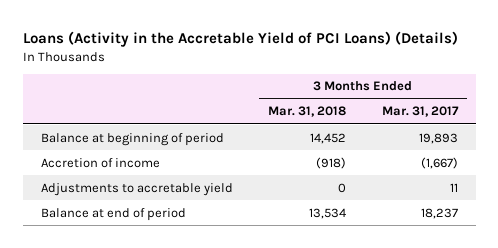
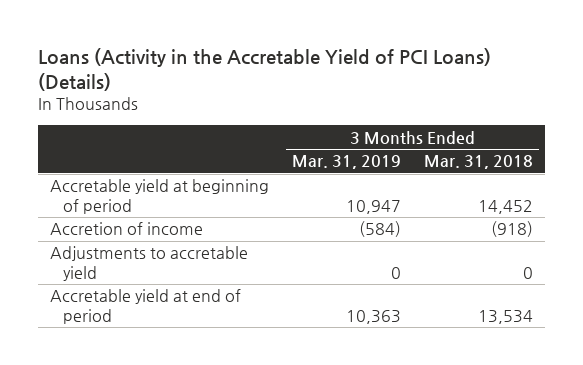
[381,106,459,118] Mar. 31, 2017 -> none
none -> [292,155,402,170] Mar. 31, 2019
[40,132,224,146] Balance at beginning of period -> [49,179,269,214] Accretable yield at beginning of period
[40,207,186,221] Balance at end of period -> [49,289,241,324] Accretable yield at end of period

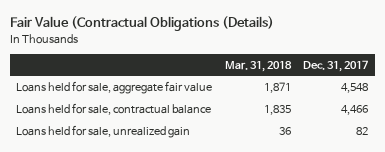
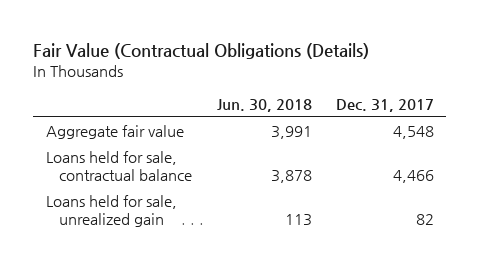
[224,60,292,72] Mar. 31, 2018 -> none
none -> [216,98,312,112] Jun. 30, 2018
[16,80,213,94] Loans held for sale, aggregate fair value -> [45,125,184,140] Aggregate fair value

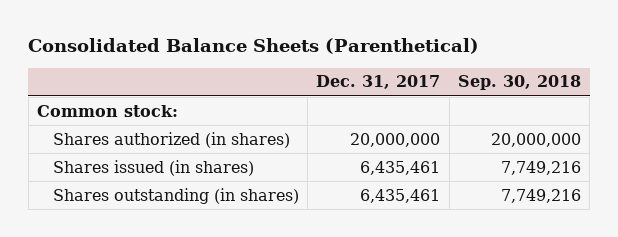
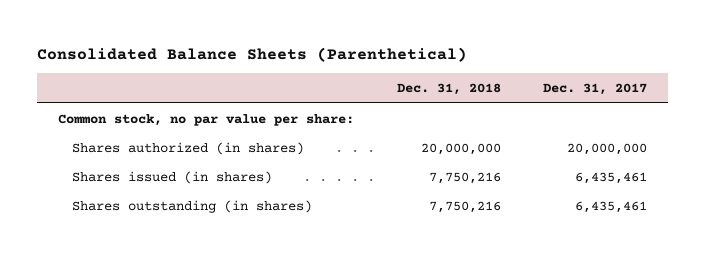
[458,75,582,91] Sep. 30, 2018 -> none
none -> [396,83,501,96] Dec. 31, 2018
[36,104,178,117] Common stock: -> [58,113,355,126] Common stock, no par value per share:

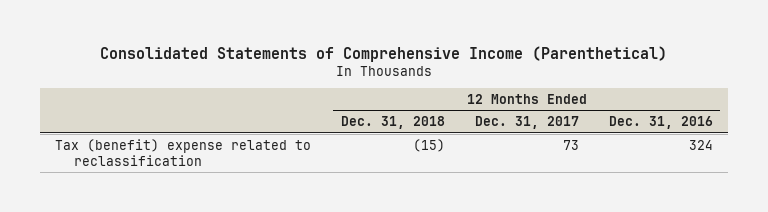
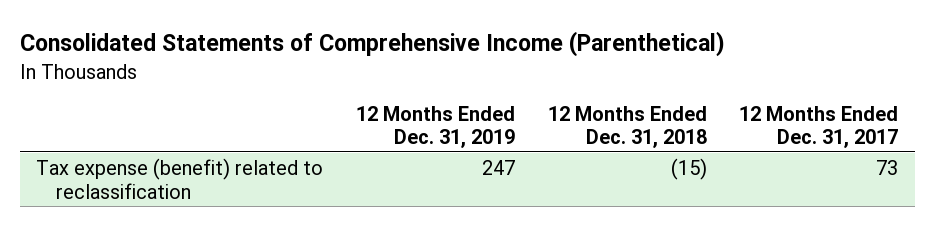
[608,116,713,130] Dec. 31, 2016 -> none
none -> [355,105,515,149] 12 Months Ended Dec. 31, 2019
[54,138,311,166] Tax (benefit) expense related to reclassification -> [36,157,324,199] Tax expense (benefit) related to reclassification

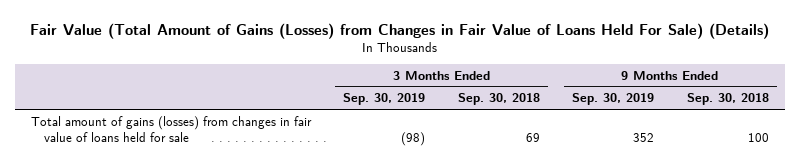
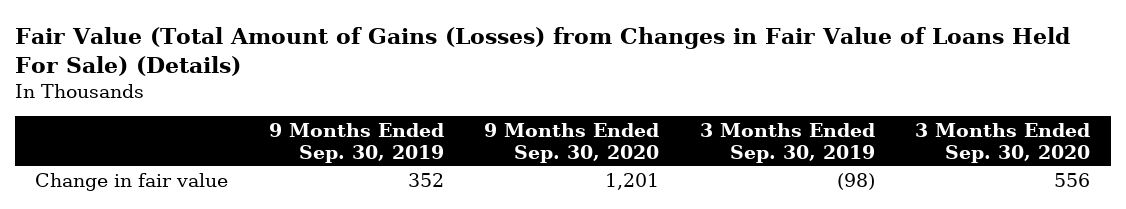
[457,93,540,106] Sep. 30, 2018 -> none
[686,93,769,106] Sep. 30, 2018 -> none
none -> [484,122,660,163] 9 Months Ended Sep. 30, 2020
none -> [915,122,1091,163] 3 Months Ended Sep. 30, 2020
[30,115,312,142] Total amount of gains (losses) from changes in fair value of loans held for sale -> [35,173,229,192] Change in fair value

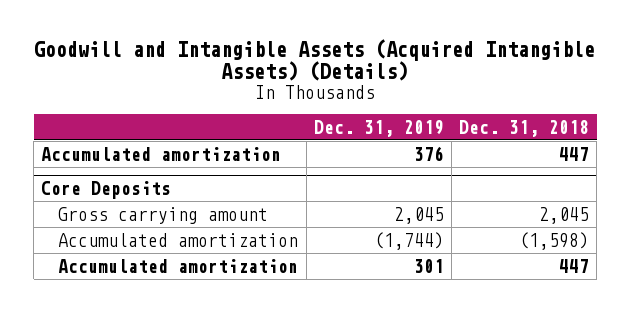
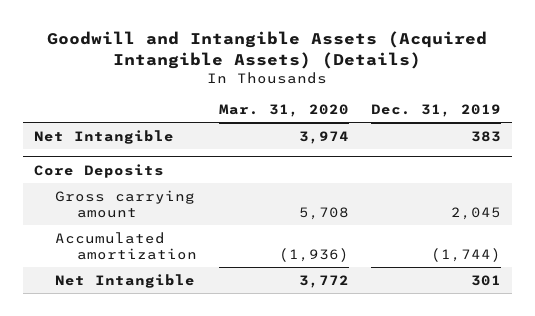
[458,119,589,137] Dec. 31, 2018 -> none
none -> [218,104,349,118] Mar. 31, 2020
[41,146,282,161] Accumulated amortization -> none
none -> [33,129,174,144] Net Intangible
[58,258,299,273] Accumulated amortization -> [55,273,196,288] Net Intangible

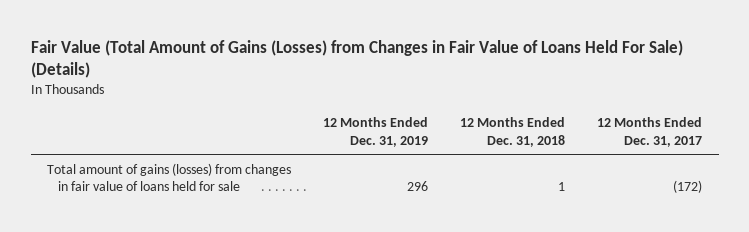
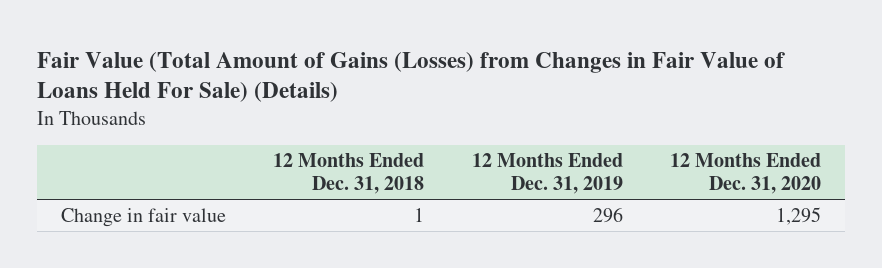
[597,117,703,148] 12 Months Ended Dec. 31, 2017 -> none
none -> [670,153,822,194] 12 Months Ended Dec. 31, 2020
[46,162,291,192] Total amount of gains (losses) from changes in fair value of loans held for sale -> [60,208,226,228] Change in fair value

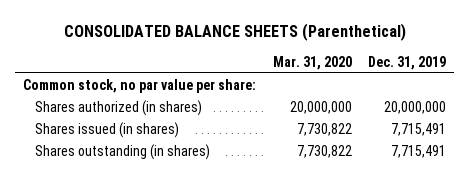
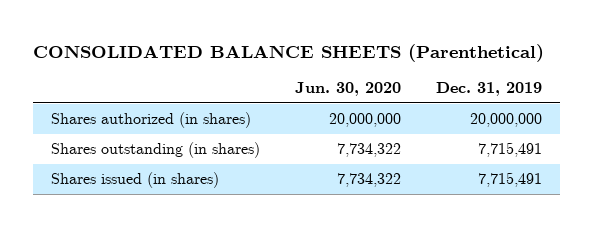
[272,56,352,71] Mar. 31, 2020 -> none
none -> [295,82,402,97] Jun. 30, 2020
[23,78,257,93] Common stock, no par value per share: -> none
[34,121,179,138] Shares issued (in shares) -> [50,172,219,189] Shares issued (in shares)

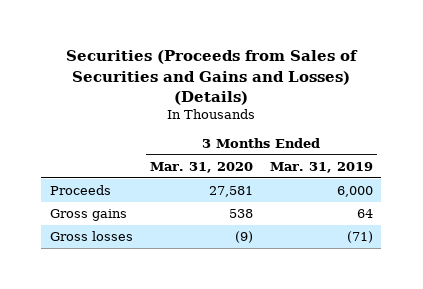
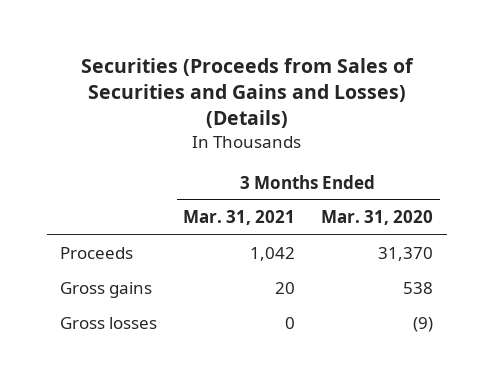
[269,162,373,174] Mar. 31, 2019 -> none
none -> [183,210,296,226] Mar. 31, 2021
[208,186,253,198] 27,581 -> [378,247,434,262] 31,370

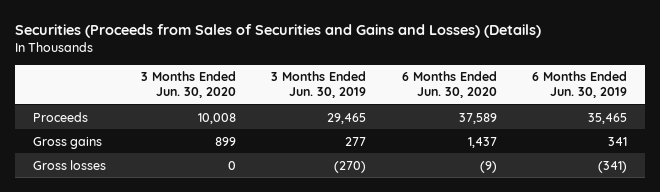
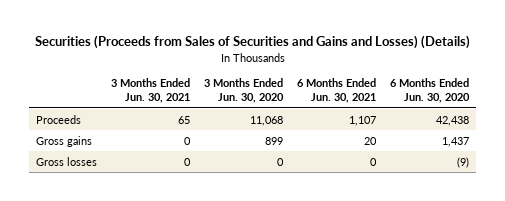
[271,71,367,99] 3 Months Ended Jun. 30, 2019 -> none
[532,71,628,99] 6 Months Ended Jun. 30, 2019 -> none
none -> [111,78,191,104] 3 Months Ended Jun. 30, 2021
none -> [297,78,377,104] 6 Months Ended Jun. 30, 2021
[198,112,237,124] 10,008 -> [250,115,284,126] 11,068
[458,112,497,124] 37,589 -> [436,115,470,126] 42,438

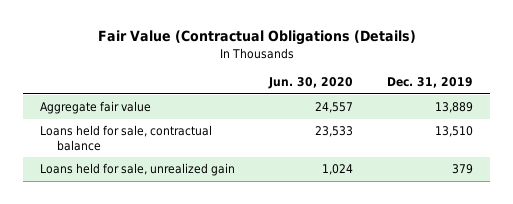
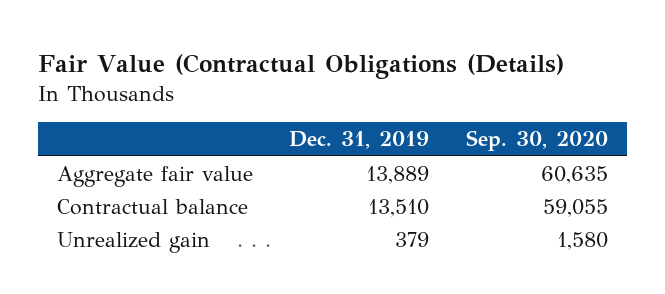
[268,77,354,90] Jun. 30, 2020 -> none
none -> [466,130,609,152] Sep. 30, 2020
[39,125,212,151] Loans held for sale, contractual balance -> [56,199,248,216] Contractual balance
[39,163,235,177] Loans held for sale, unrealized gain -> [56,232,210,254] Unrealized gain

